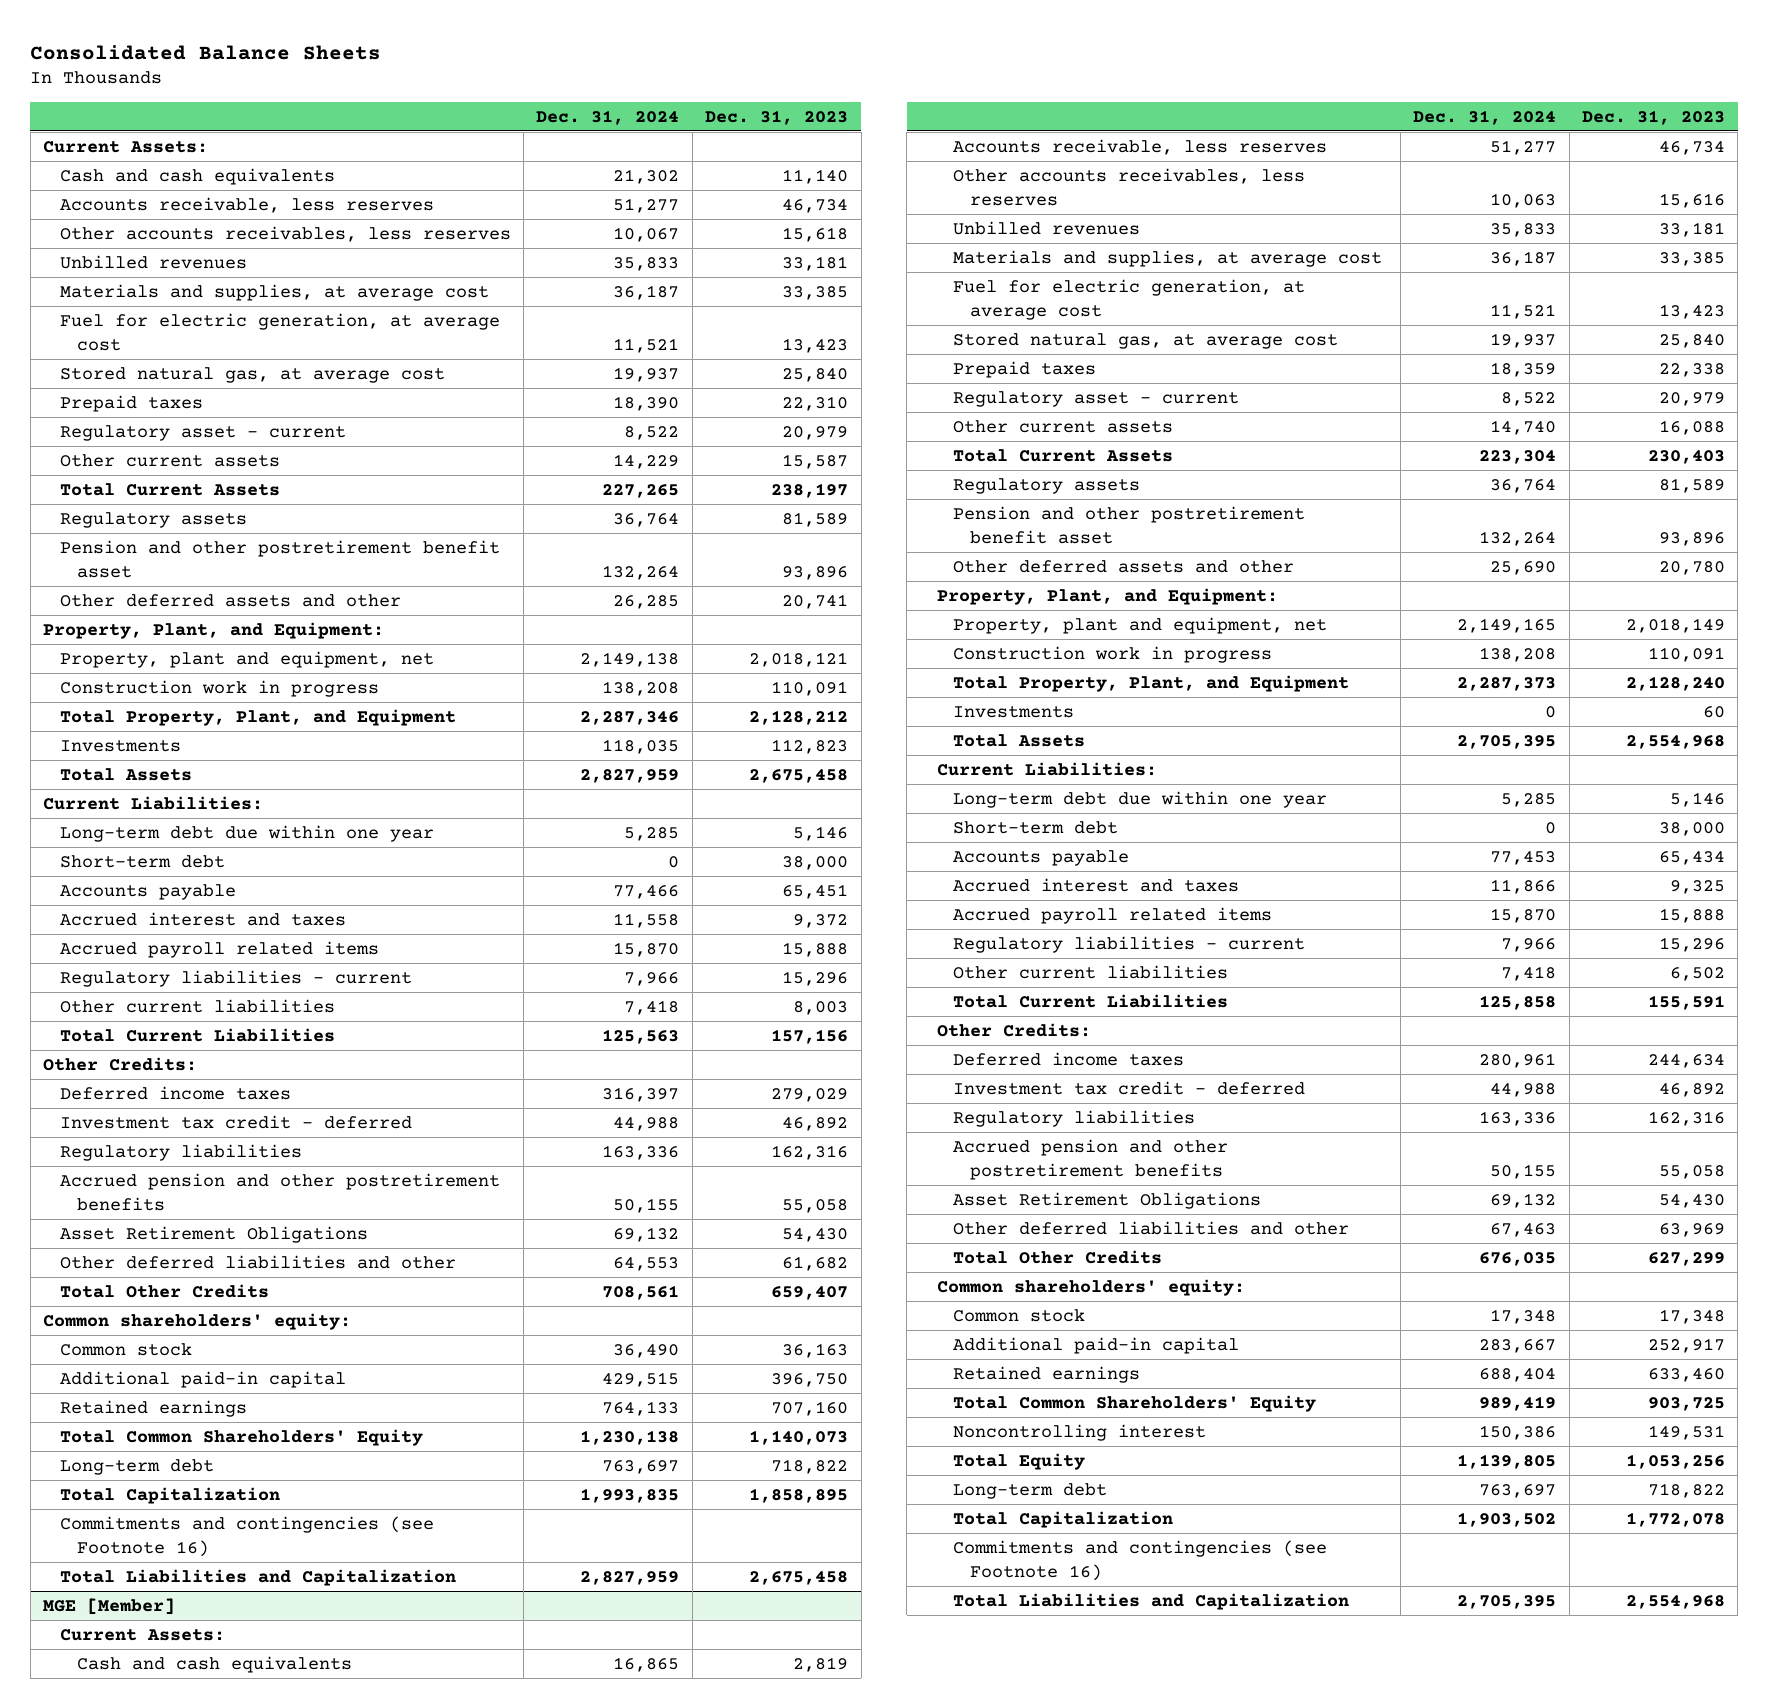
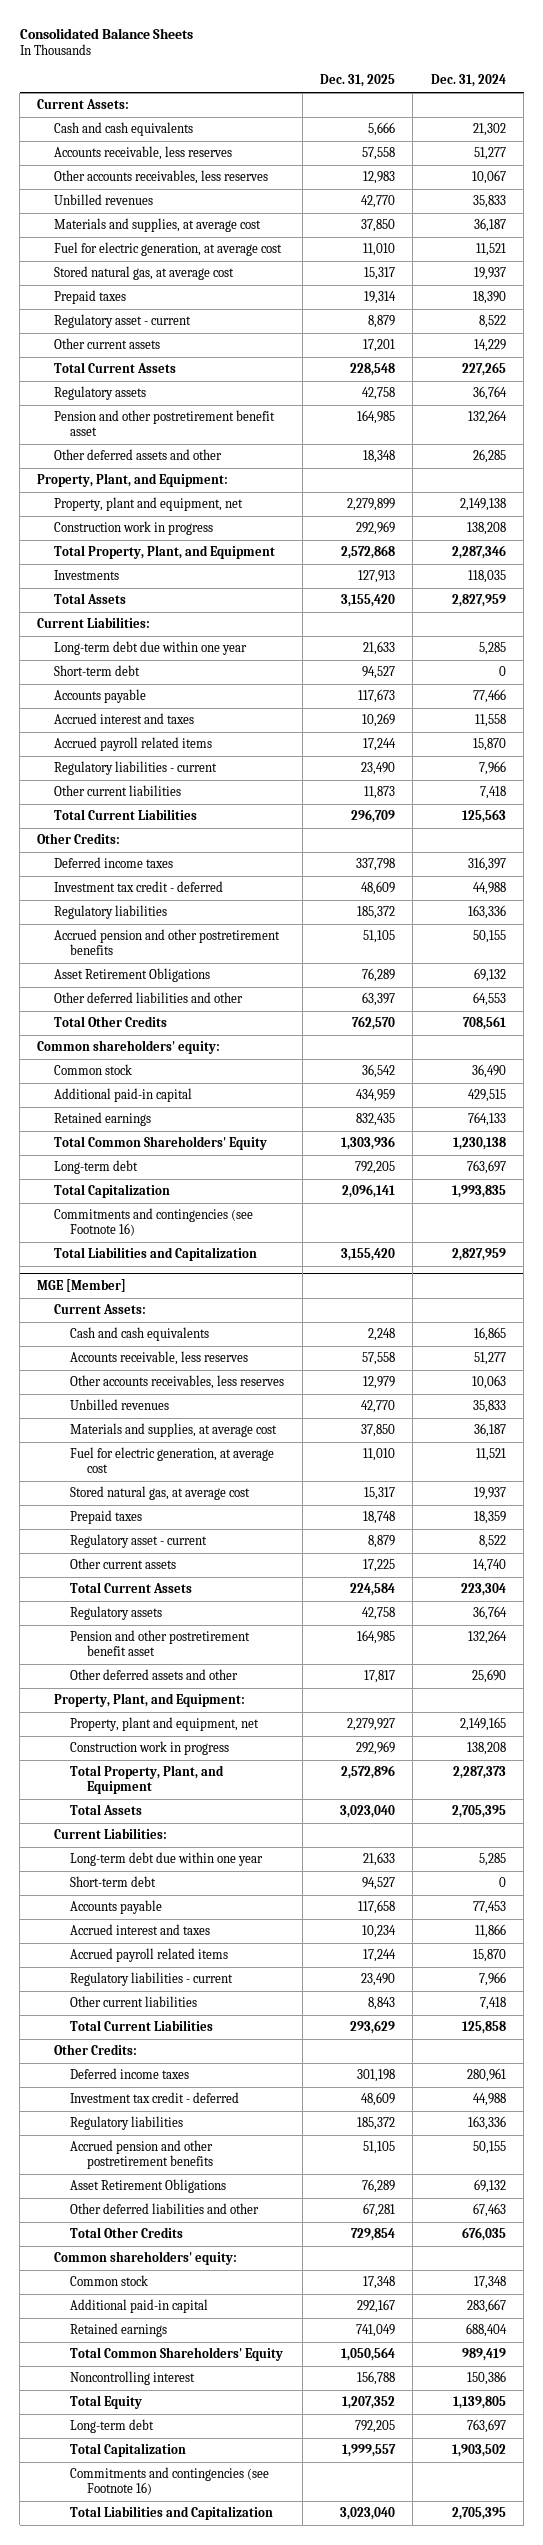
[705,109,849,125] Dec. 31, 2023 -> none
none -> [320,74,396,88] Dec. 31, 2025
[953,705,1075,718] Investments -> none

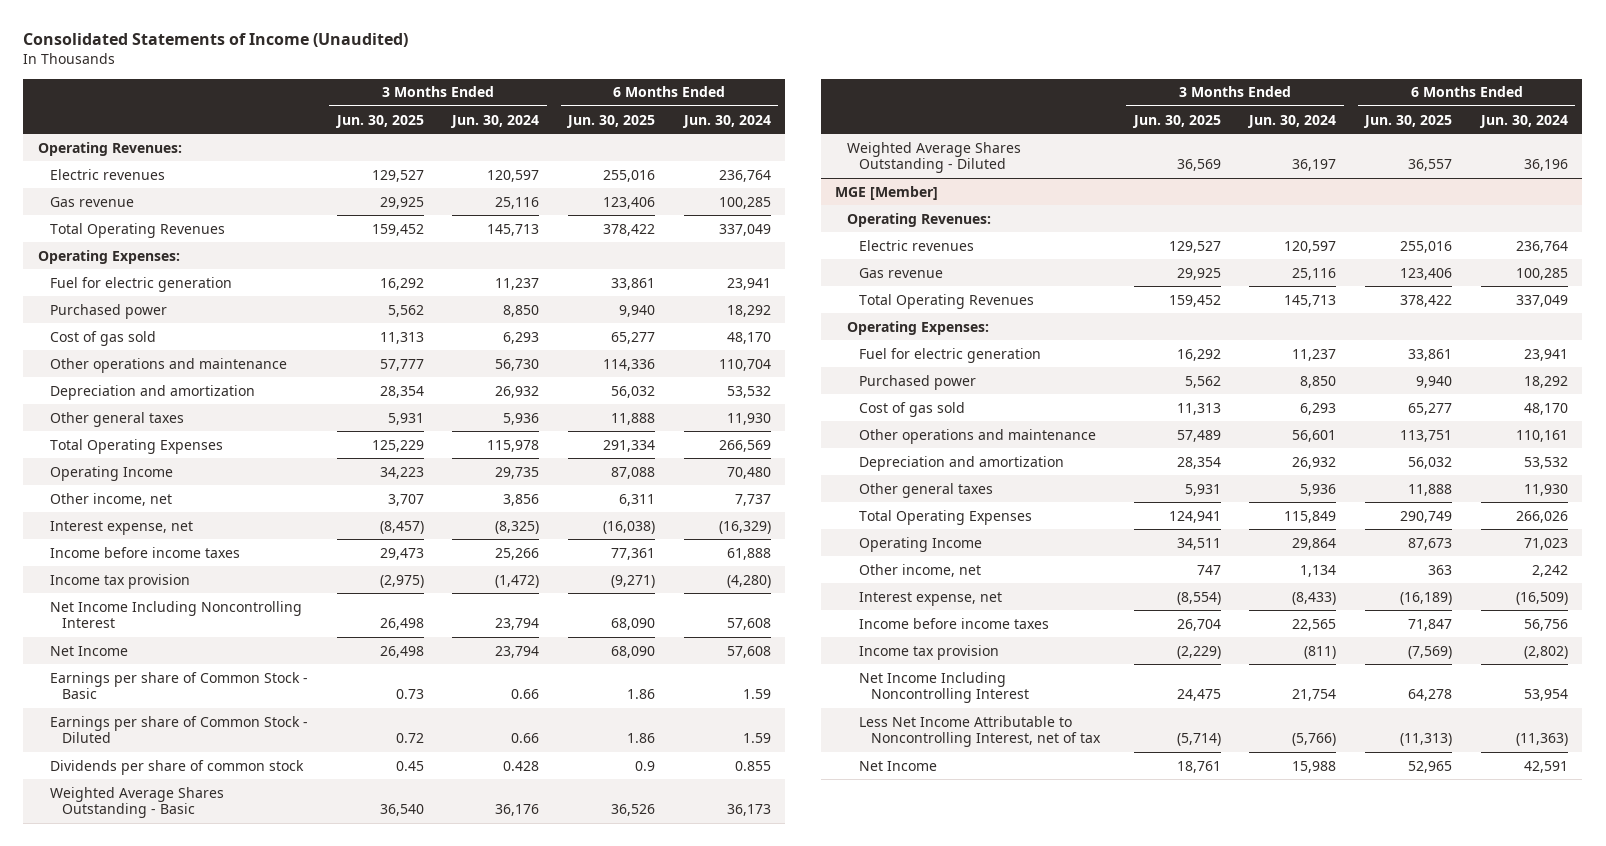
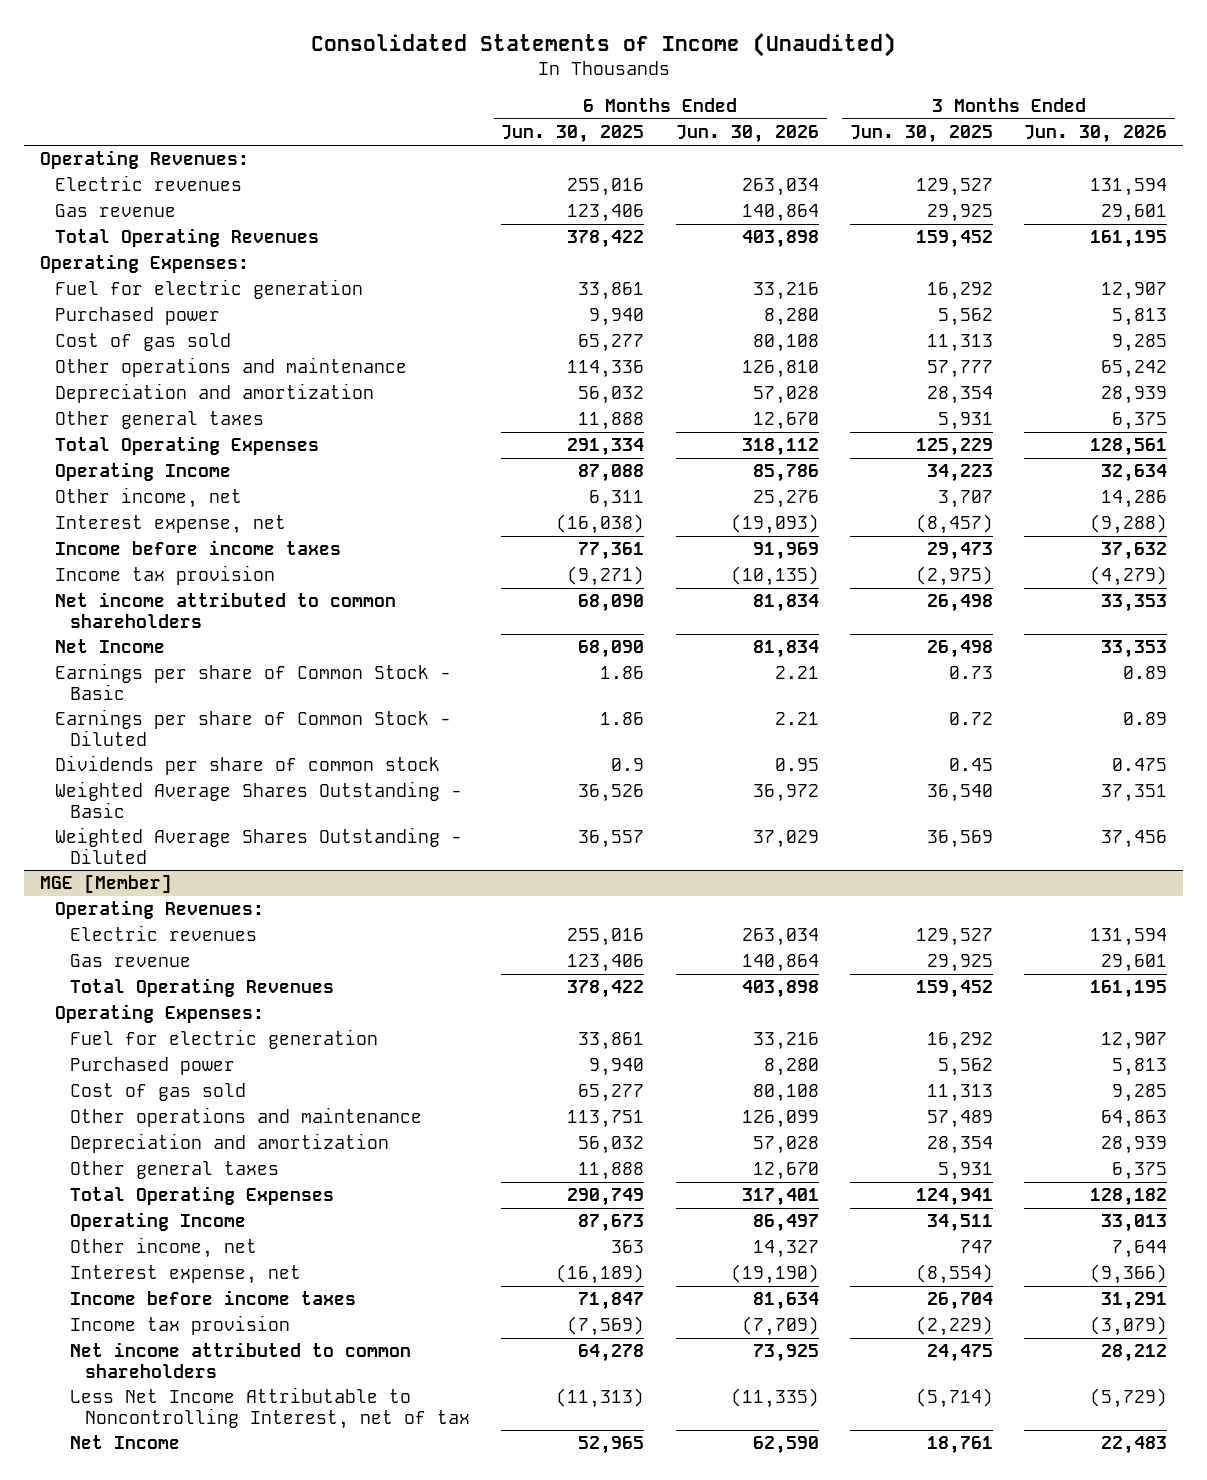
[450,114,540,128] Jun. 30, 2024 -> none
[681,114,771,128] Jun. 30, 2024 -> none
none -> [675,125,819,144] Jun. 30, 2026
none -> [1024,125,1168,144] Jun. 30, 2026
[49,600,302,629] Net Income Including Noncontrolling Interest -> [54,592,396,628] Net income attributed to common shareholders
[858,671,1029,704] Net Income Including Noncontrolling Interest -> [69,1342,411,1378] Net income attributed to common shareholders

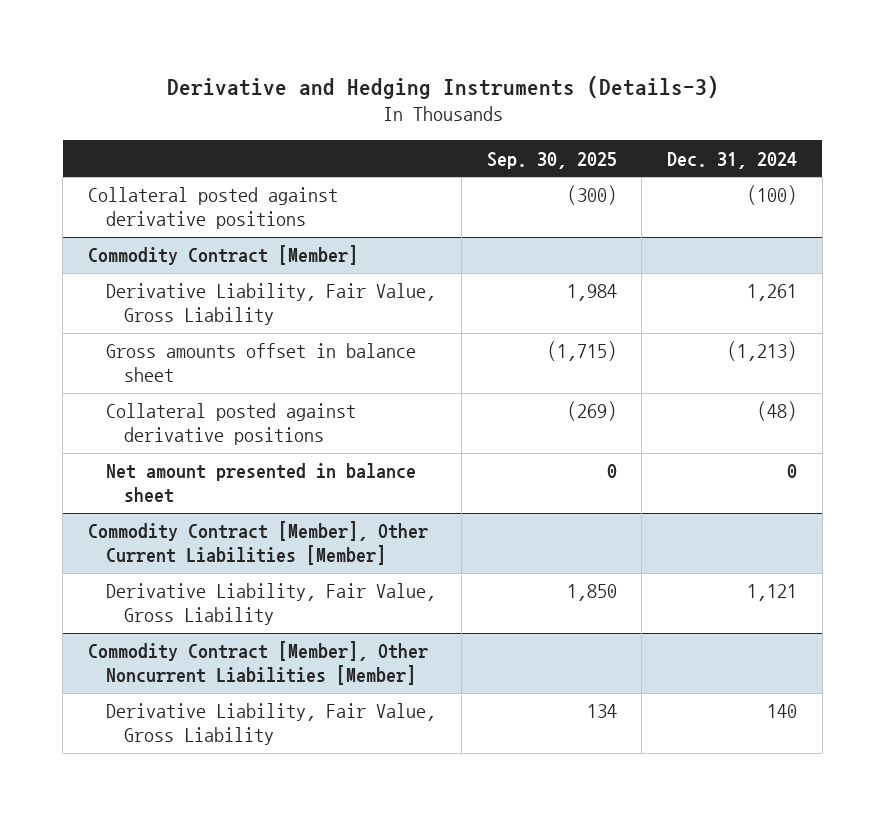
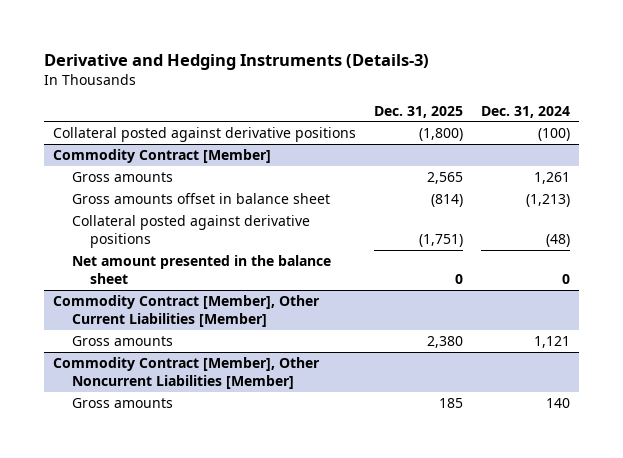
[486,151,617,169] Sep. 30, 2025 -> none
none -> [373,105,463,118] Dec. 31, 2025
[106,283,437,326] Derivative Liability, Fair Value, Gross Liability -> [71,172,173,183] Gross amounts
[106,463,417,504] Net amount presented in balance sheet -> [71,255,331,284] Net amount presented in the balance sheet
[106,583,437,626] Derivative Liability, Fair Value, Gross Liability -> [71,336,173,347] Gross amounts
[106,703,437,746] Derivative Liability, Fair Value, Gross Liability -> [71,398,173,409] Gross amounts

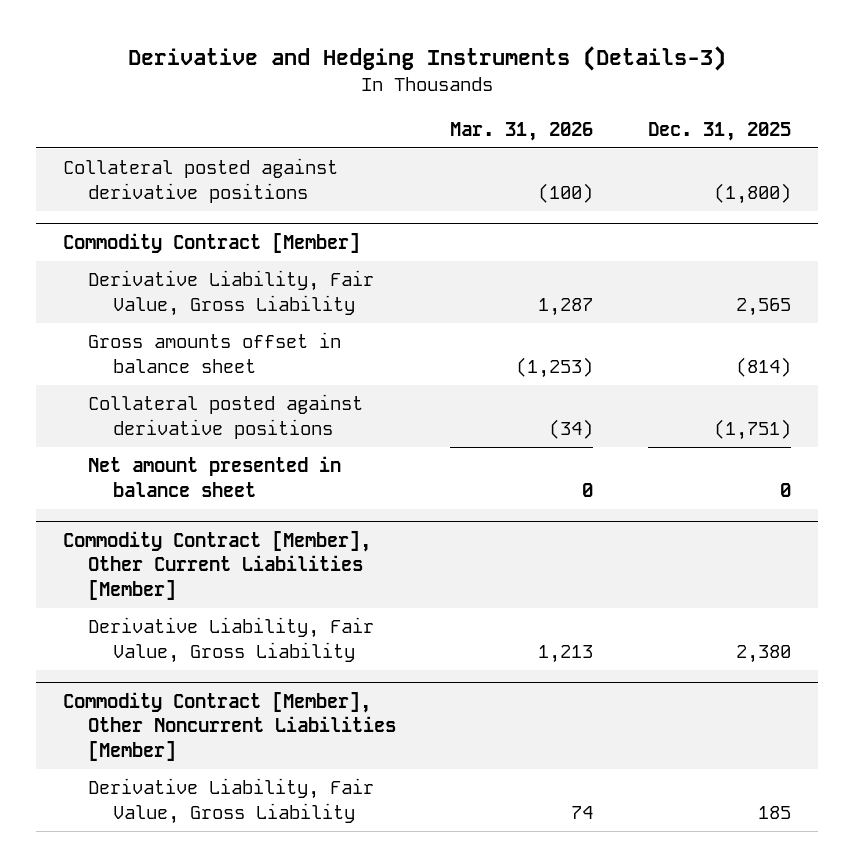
[480,105,570,118] Dec. 31, 2024 -> none
none -> [450,121,594,141] Mar. 31, 2026
[71,172,173,183] Gross amounts -> [87,270,374,317] Derivative Liability, Fair Value, Gross Liability
[71,255,331,284] Net amount presented in the balance sheet -> [87,456,341,498] Net amount presented in balance sheet
[71,336,173,347] Gross amounts -> [87,617,374,664] Derivative Liability, Fair Value, Gross Liability
[71,398,173,409] Gross amounts -> [87,778,374,825] Derivative Liability, Fair Value, Gross Liability

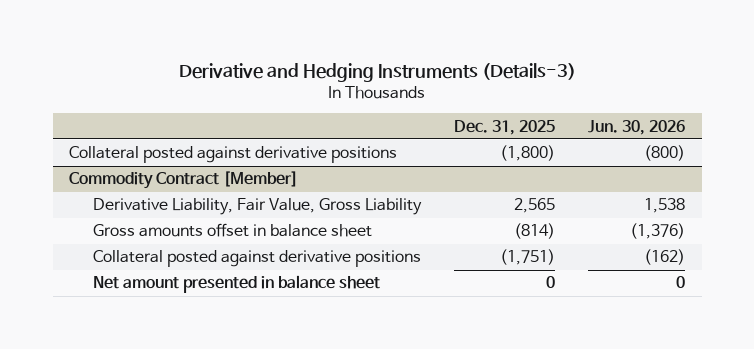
[450,121,594,141] Mar. 31, 2026 -> none
none -> [588,119,686,135] Jun. 30, 2026
[63,530,372,600] Commodity Contract [Member], Other Current Liabilities [Member] -> none
[87,617,374,664] Derivative Liability, Fair Value, Gross Liability -> none
[63,691,396,761] Commodity Contract [Member], Other Noncurrent Liabilities [Member] -> none
[87,778,374,825] Derivative Liability, Fair Value, Gross Liability -> none

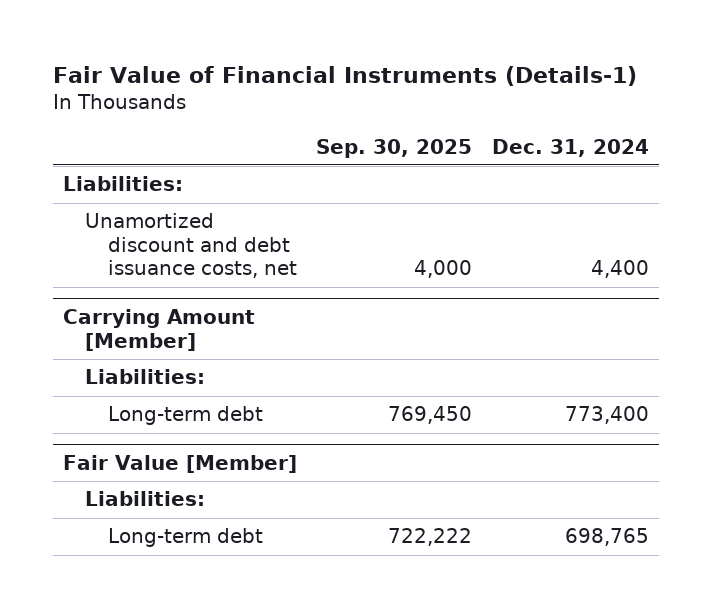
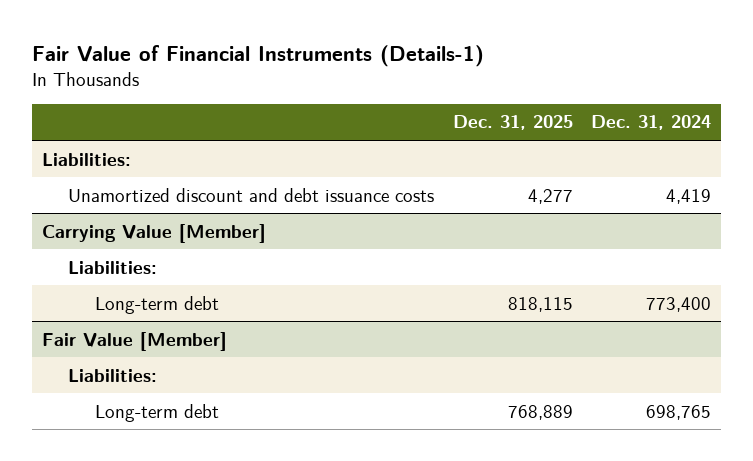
[316,138,473,158] Sep. 30, 2025 -> none
none -> [452,115,573,131] Dec. 31, 2025
[85,213,297,279] Unamortized discount and debt issuance costs, net -> [68,187,435,202] Unamortized discount and debt issuance costs
[591,260,650,279] 4,400 -> [666,188,712,204] 4,419
[62,309,255,351] Carrying Amount [Member] -> [41,223,266,243] Carrying Value [Member]

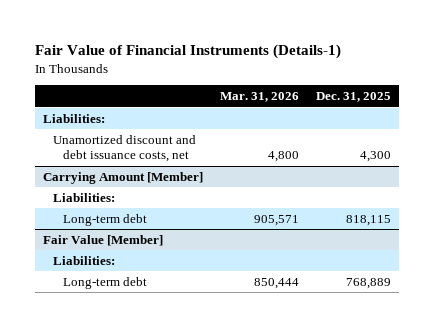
[591,115,712,131] Dec. 31, 2024 -> none
none -> [220,92,300,103] Mar. 31, 2026
[68,187,435,202] Unamortized discount and debt issuance costs -> [53,134,197,163] Unamortized discount and debt issuance costs, net
[527,188,573,204] 4,277 -> [359,151,391,163] 4,300
[41,223,266,243] Carrying Value [Member] -> [43,171,204,184] Carrying Amount [Member]

